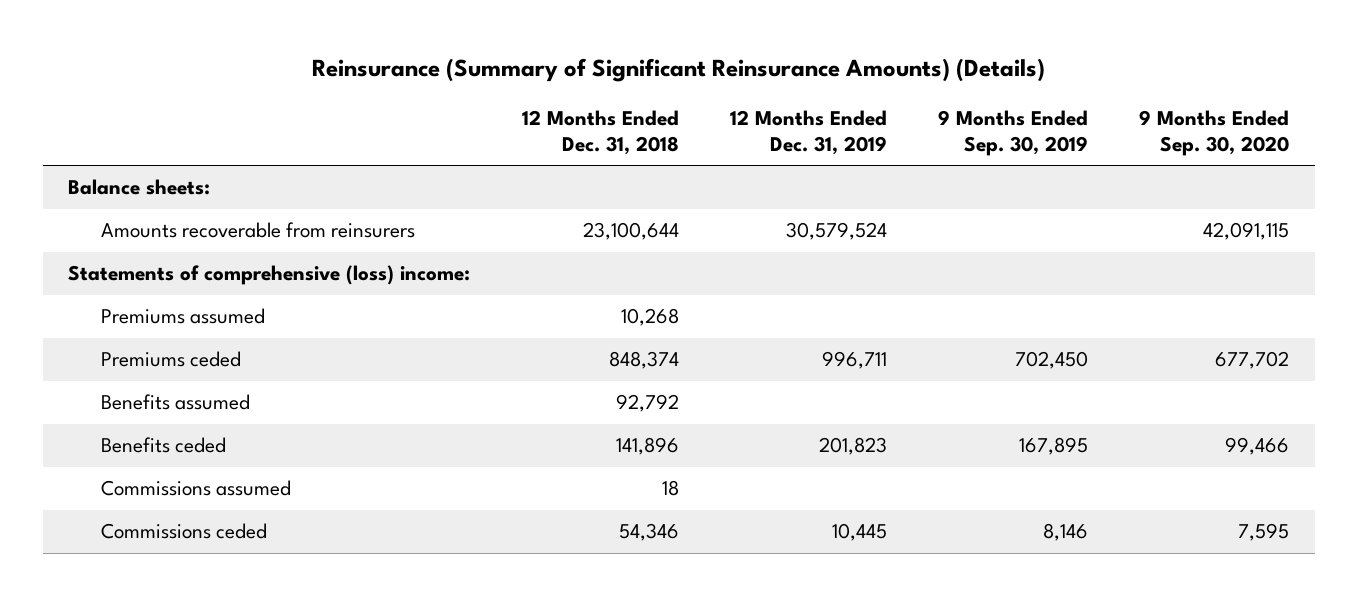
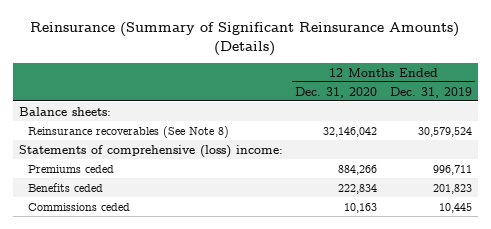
[521,109,679,155] 12 Months Ended Dec. 31, 2018 -> none
[938,109,1089,156] 9 Months Ended Sep. 30, 2019 -> none
[1139,109,1290,156] 9 Months Ended Sep. 30, 2020 -> none
none -> [295,86,378,98] Dec. 31, 2020
[100,222,415,239] Amounts recoverable from reinsurers -> [28,125,230,138] Reinsurance recoverables (See Note 8)
[100,308,265,325] Premiums assumed -> none
[100,394,250,411] Benefits assumed -> none
[100,480,291,497] Commissions assumed -> none

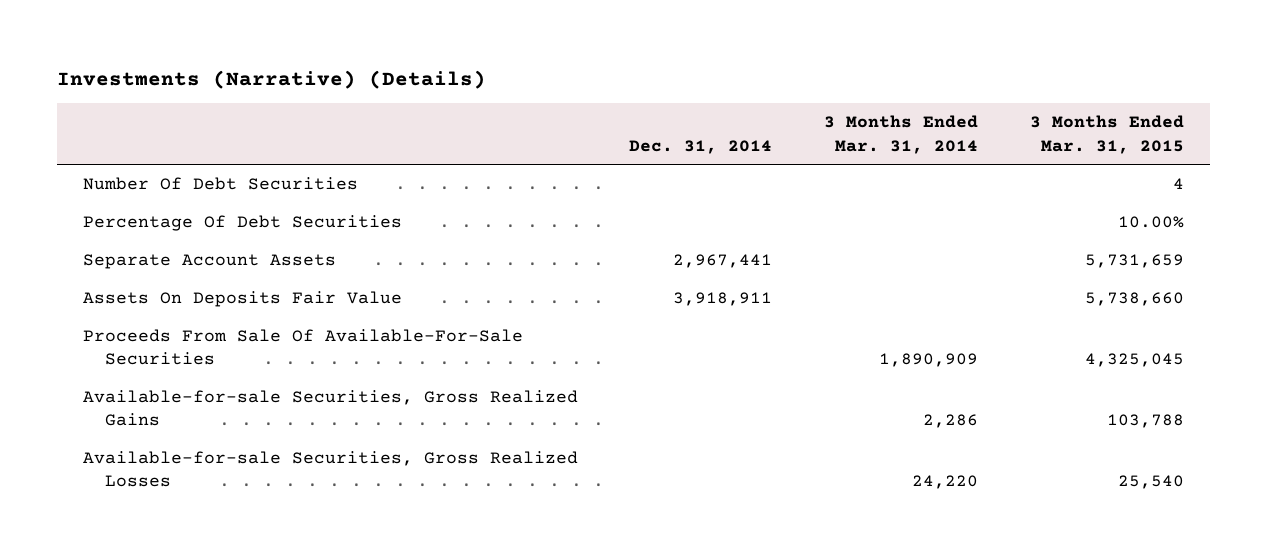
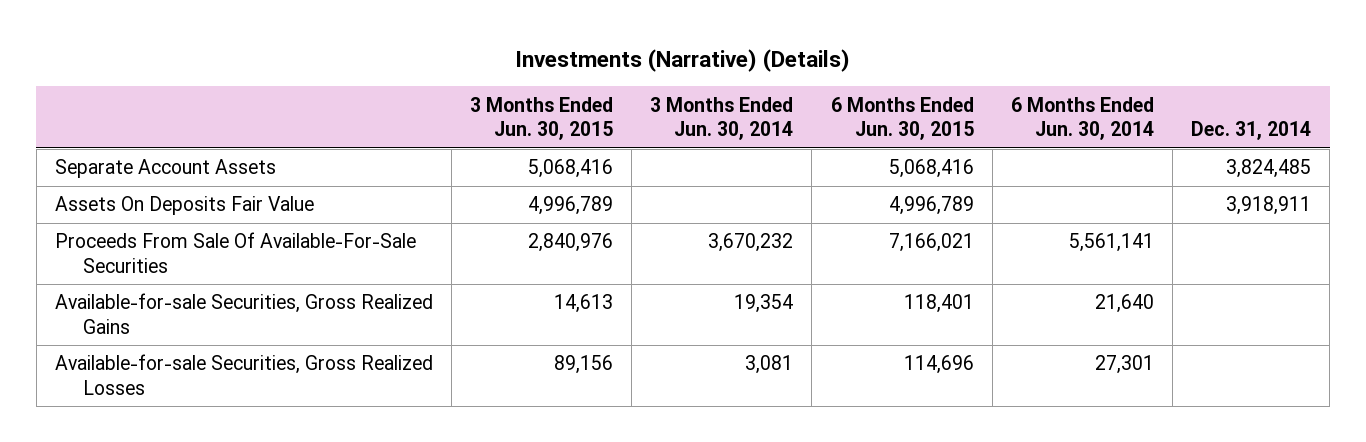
[824,115,979,154] 3 Months Ended Mar. 31, 2014 -> none
[1029,115,1184,154] 3 Months Ended Mar. 31, 2015 -> none
none -> [470,96,614,141] 3 Months Ended Jun. 30, 2015
none -> [650,96,794,141] 3 Months Ended Jun. 30, 2014
none -> [830,96,974,141] 6 Months Ended Jun. 30, 2015
none -> [1010,96,1154,141] 6 Months Ended Jun. 30, 2014
[82,177,358,191] Number Of Debt Securities -> none
[82,215,402,232] Percentage Of Debt Securities -> none
[673,254,773,269] 2,967,441 -> [1226,159,1312,179] 3,824,485

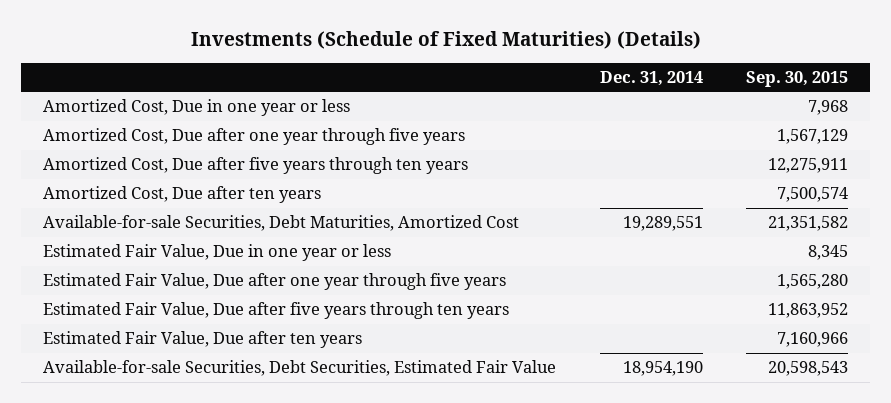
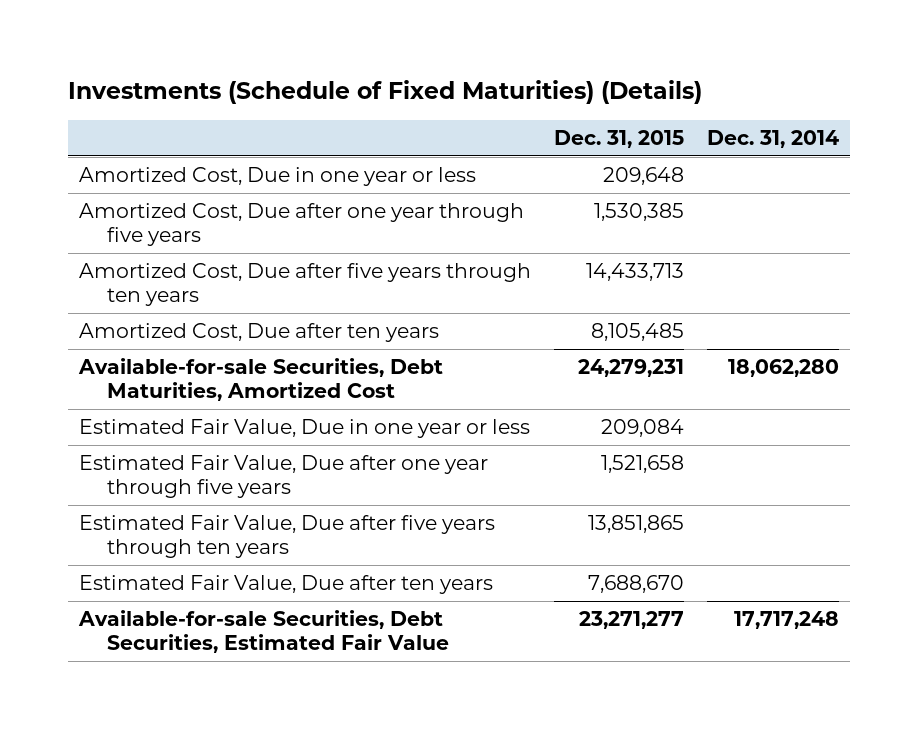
[746,70,849,87] Sep. 30, 2015 -> none
none -> [553,129,684,148] Dec. 31, 2015
[622,216,703,232] 19,289,551 -> [727,359,839,378] 18,062,280
[622,361,703,377] 18,954,190 -> [733,611,839,630] 17,717,248

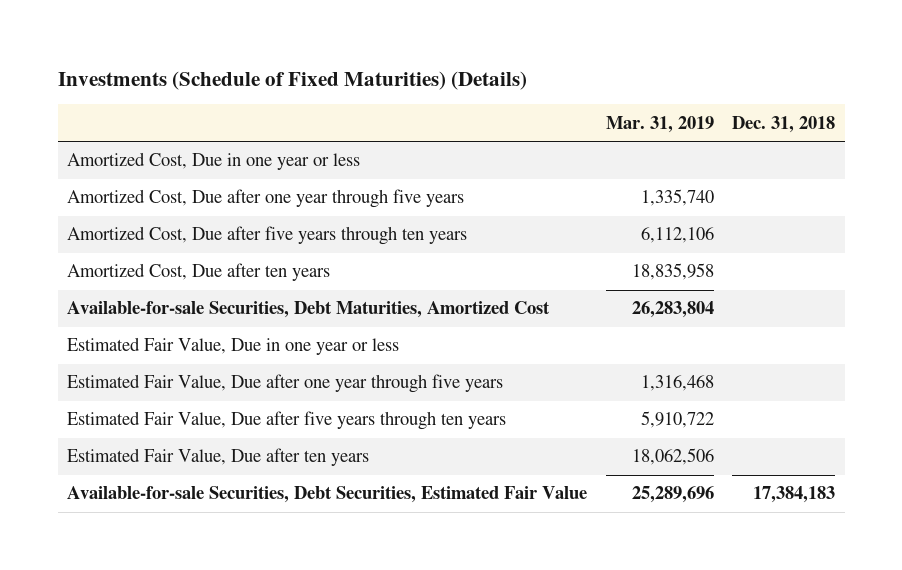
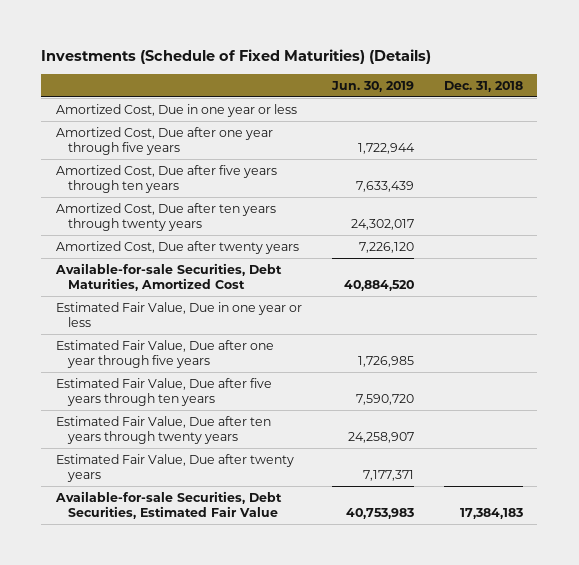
[605,115,714,133] Mar. 31, 2019 -> none
none -> [330,80,414,92] Jun. 30, 2019
none -> [56,202,277,231] Amortized Cost, Due after ten years through twenty years
[66,263,330,282] Amortized Cost, Due after ten years -> [56,240,300,254] Amortized Cost, Due after twenty years
none -> [56,415,272,444] Estimated Fair Value, Due after ten years through twenty years
[66,448,369,467] Estimated Fair Value, Due after ten years -> [56,453,295,482] Estimated Fair Value, Due after twenty years

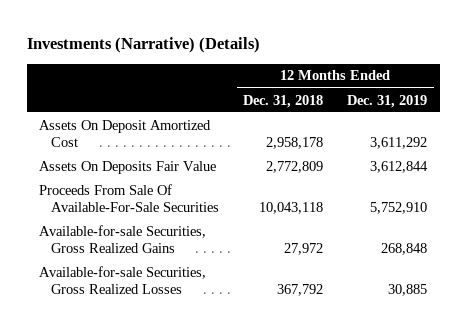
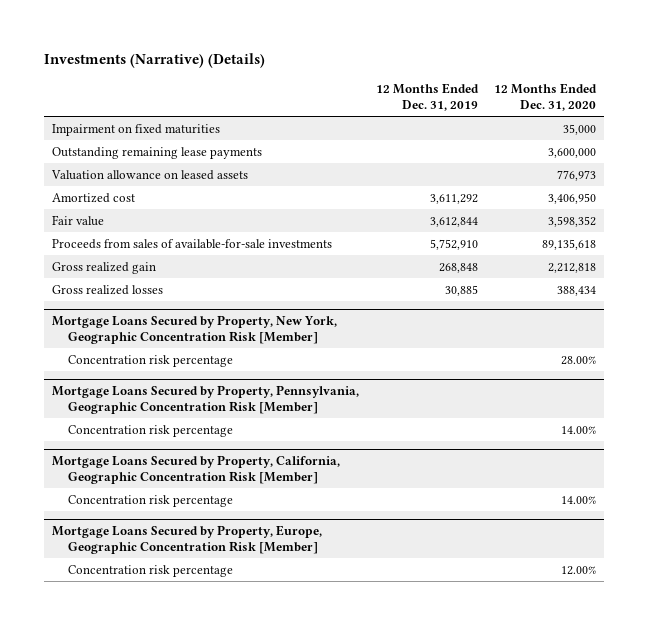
[243,94,324,108] Dec. 31, 2018 -> none
none -> [494,82,598,112] 12 Months Ended Dec. 31, 2020
none -> [52,123,221,136] Impairment on fixed maturities
none -> [52,146,263,159] Outstanding remaining lease payments
none -> [51,169,249,180] Valuation allowance on leased assets
[39,119,212,147] Assets On Deposit Amortized Cost -> [52,192,136,203] Amortized cost
[39,160,217,174] Assets On Deposits Fair Value -> [52,214,105,226] Fair value
[39,183,220,212] Proceeds From Sale Of Available-For-Sale Securities -> [52,238,333,249] Proceeds from sales of available-for-sale investments
[39,224,207,253] Available-for-sale Securities, Gross Realized Gains -> [52,261,157,274] Gross realized gain
[39,265,207,294] Available-for-sale Securities, Gross Realized Losses -> [52,284,164,295] Gross realized losses
none -> [52,314,338,345] Mortgage Loans Secured by Property, New York, Geographic Concentration Risk [Member]
none -> [68,354,234,367] Concentration risk percentage
none -> [52,384,360,415] Mortgage Loans Secured by Property, Pennsylvania, Geographic Concentration Risk [Member]
none -> [68,424,234,437] Concentration risk percentage
none -> [52,454,341,485] Mortgage Loans Secured by Property, California, Geographic Concentration Risk [Member]
none -> [68,494,234,507] Concentration risk percentage
none -> [52,524,323,555] Mortgage Loans Secured by Property, Europe, Geographic Concentration Risk [Member]
none -> [68,564,234,577] Concentration risk percentage

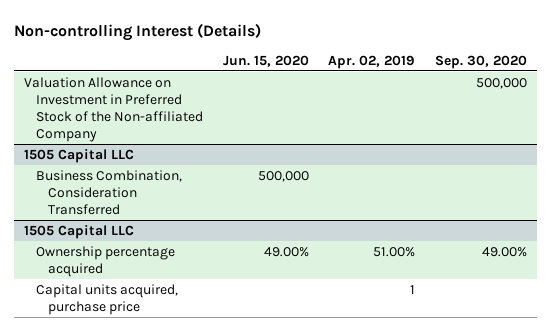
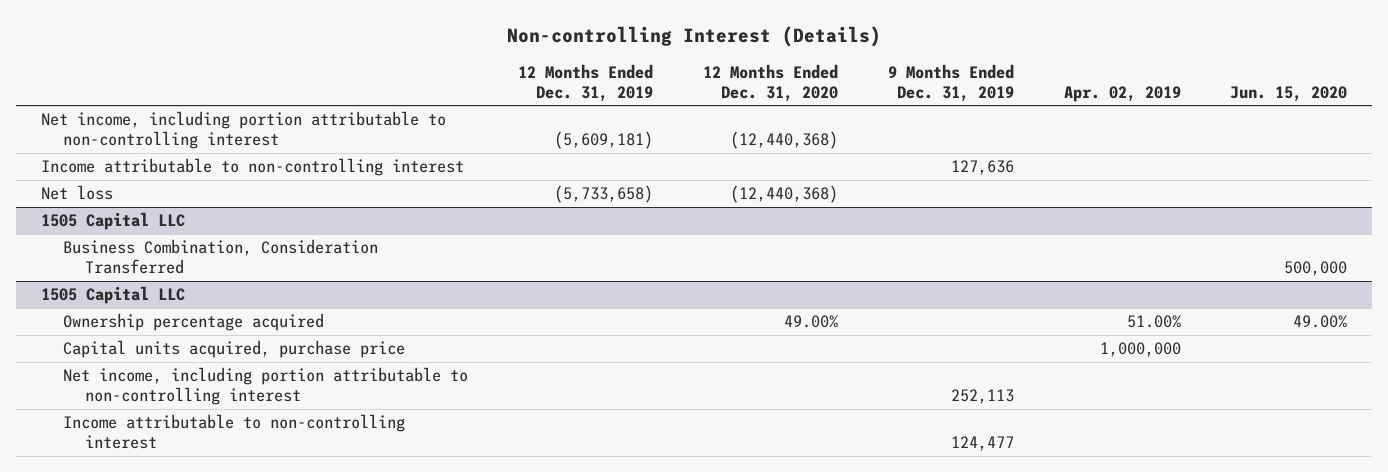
[435,54,528,69] Sep. 30, 2020 -> none
none -> [517,64,653,102] 12 Months Ended Dec. 31, 2019
none -> [702,64,838,102] 12 Months Ended Dec. 31, 2020
none -> [887,64,1014,102] 9 Months Ended Dec. 31, 2019
[23,77,204,143] Valuation Allowance on Investment in Preferred Stock of the Non-affiliated Company -> none
none -> [40,111,446,150] Net income, including portion attributable to non-controlling interest
none -> [40,158,464,177] Income attributable to non-controlling interest
none -> [40,185,113,201] Net loss
[410,285,416,295] 1 -> [1099,342,1181,358] 1,000,000
none -> [62,367,468,406] Net income, including portion attributable to non-controlling interest
none -> [62,414,405,450] Income attributable to non-controlling interest

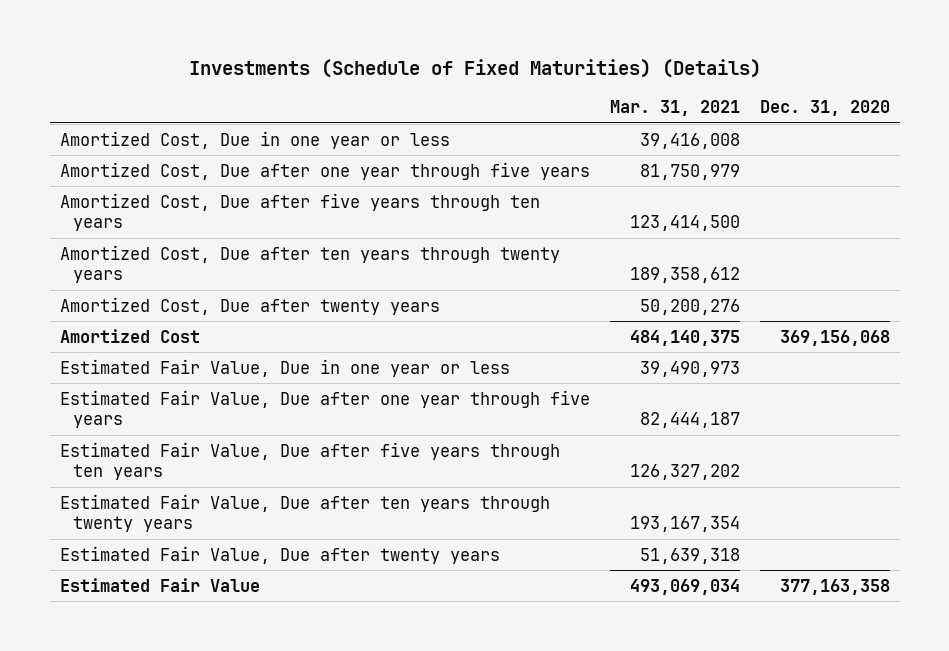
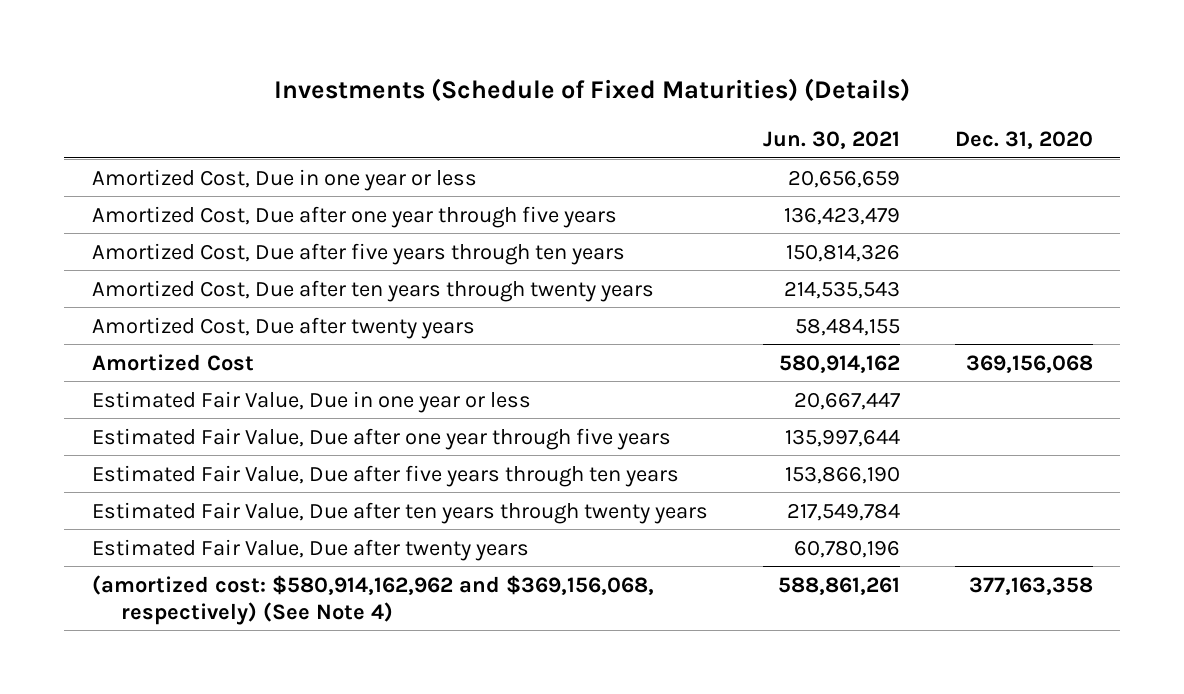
[609,99,740,116] Mar. 31, 2021 -> none
none -> [762,130,900,149] Jun. 30, 2021
[59,577,260,592] Estimated Fair Value -> [91,574,654,625] (amortized cost: $580,914,162,962 and $369,156,068, respectively) (See Note 4)

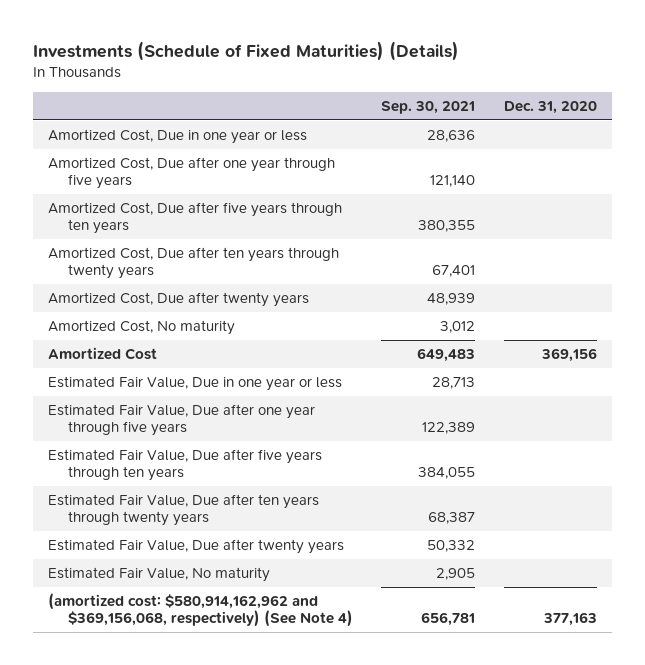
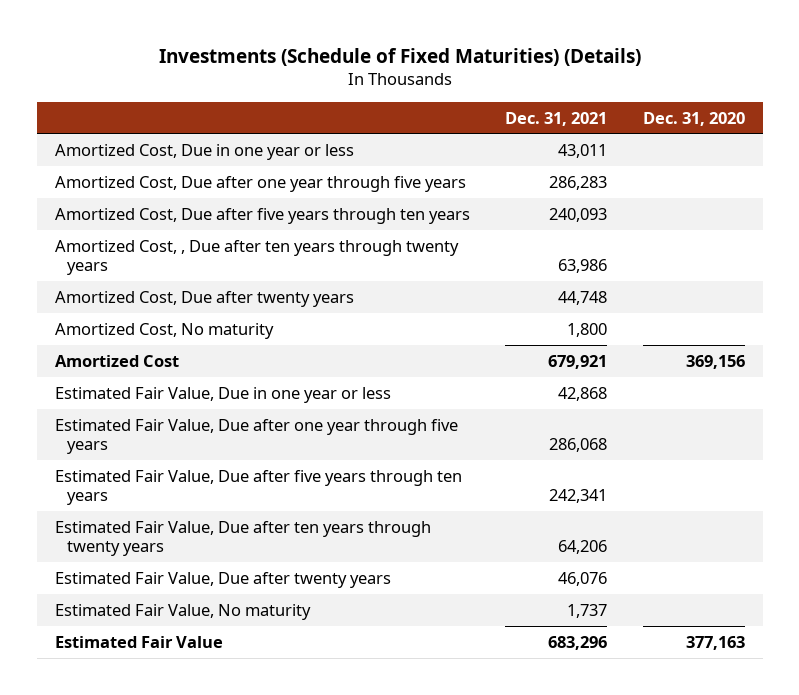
[381,100,476,114] Sep. 30, 2021 -> none
none -> [505,111,608,126] Dec. 31, 2021
[47,246,339,280] Amortized Cost, Due after ten years through twenty years -> [54,239,459,276] Amortized Cost, , Due after ten years through twenty years
[47,592,353,628] (amortized cost: $580,914,162,962 and $369,156,068, respectively) (See Note 4) -> [54,635,223,648] Estimated Fair Value

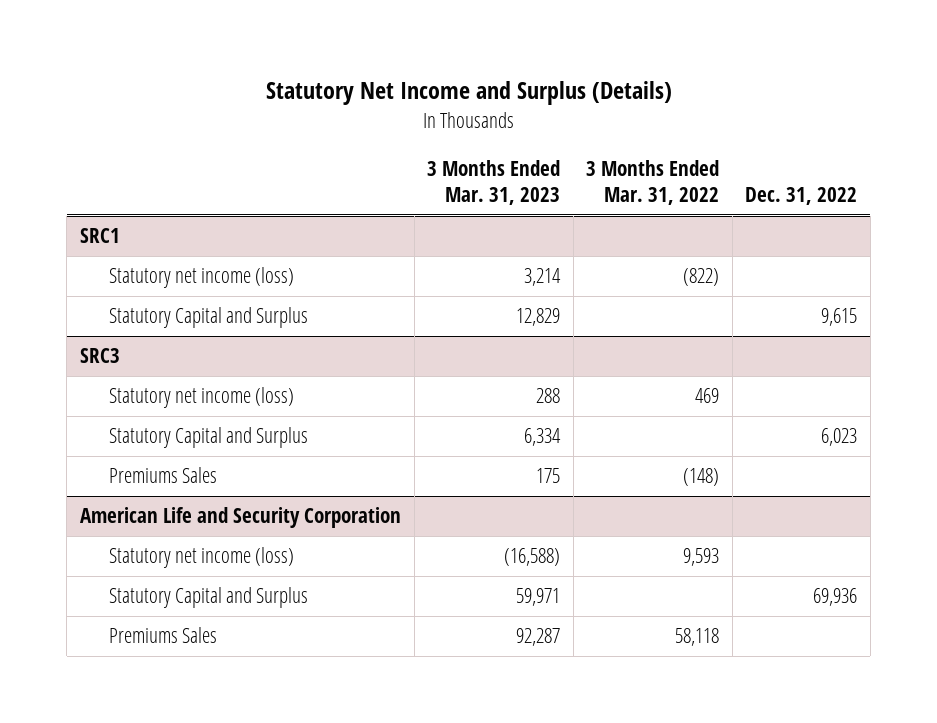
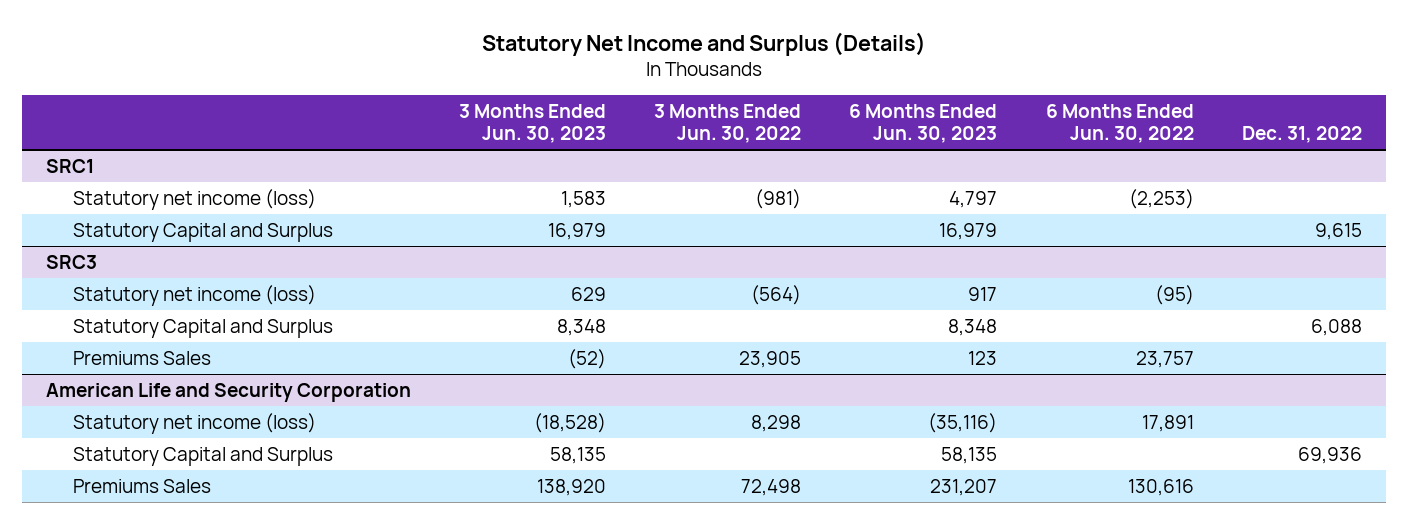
[427,159,561,206] 3 Months Ended Mar. 31, 2023 -> none
[586,159,720,206] 3 Months Ended Mar. 31, 2022 -> none
none -> [459,103,607,144] 3 Months Ended Jun. 30, 2023
none -> [654,103,802,144] 3 Months Ended Jun. 30, 2022
none -> [849,103,998,144] 6 Months Ended Jun. 30, 2023
none -> [1045,103,1194,144] 6 Months Ended Jun. 30, 2022
[821,428,858,447] 6,023 -> [1310,318,1362,336] 6,088

